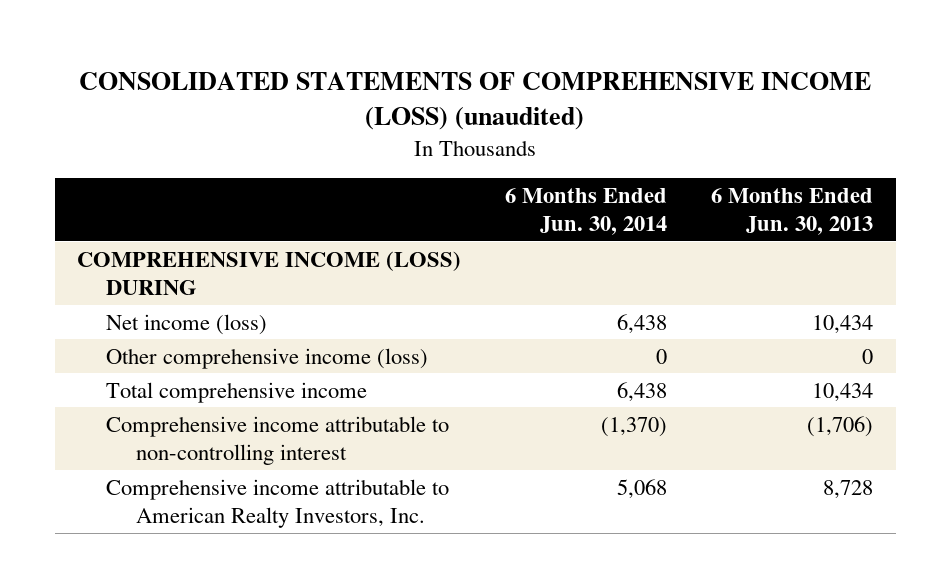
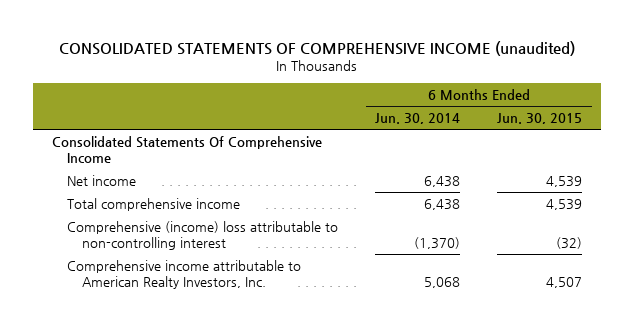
[79,71,872,130] CONSOLIDATED STATEMENTS OF COMPREHENSIVE INCOME (LOSS) (unaudited) -> [59,40,576,56] CONSOLIDATED STATEMENTS OF COMPREHENSIVE INCOME (unaudited)
[711,187,874,236] 6 Months Ended Jun. 30, 2013 -> none
none -> [497,113,583,125] Jun. 30, 2015
[76,250,461,296] COMPREHENSIVE INCOME (LOSS) DURING -> none
[106,347,429,369] Other comprehensive income (loss) -> none
none -> [51,136,322,163] Consolidated Statements Of Comprehensive Income
[106,313,268,335] Net income (loss) -> [66,175,136,187] Net income
[106,415,450,466] Comprehensive income attributable to non-controlling interest -> [66,221,338,250] Comprehensive (income) loss attributable to non-controlling interest

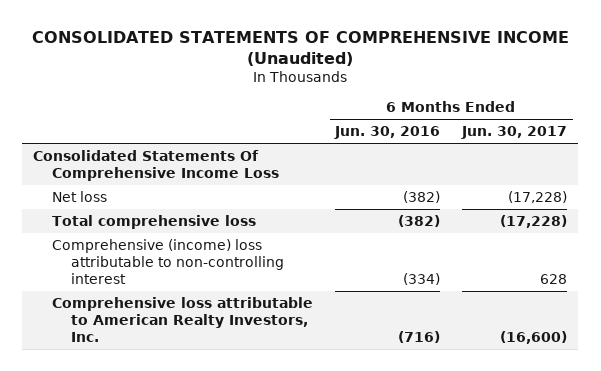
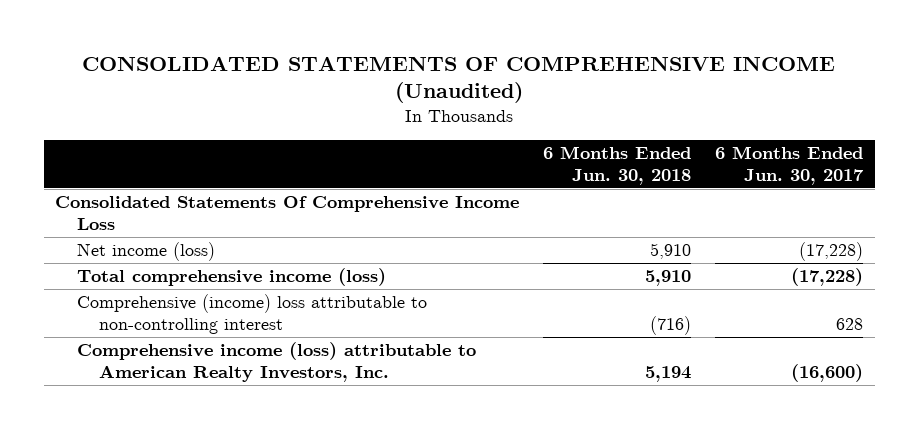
[334,126,441,140] Jun. 30, 2016 -> none
none -> [543,146,692,185] 6 Months Ended Jun. 30, 2018
[52,190,108,202] Net loss -> [77,242,216,262] Net income (loss)
[52,214,257,229] Total comprehensive loss -> [77,268,387,287] Total comprehensive income (loss)
[52,296,314,342] Comprehensive loss attributable to American Realty Investors, Inc. -> [77,342,477,382] Comprehensive income (loss) attributable to American Realty Investors, Inc.

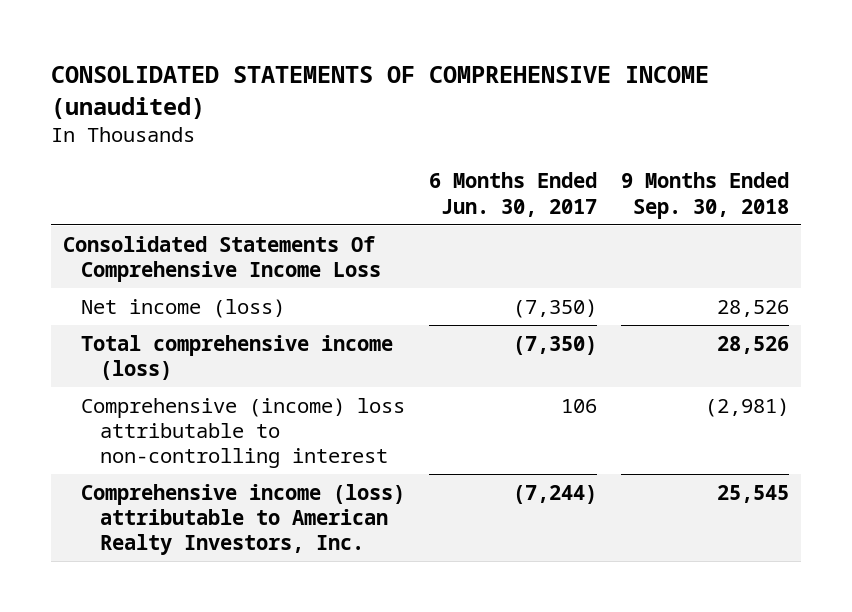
[82,55,836,104] CONSOLIDATED STATEMENTS OF COMPREHENSIVE INCOME (Unaudited) -> [51,65,710,119] CONSOLIDATED STATEMENTS OF COMPREHENSIVE INCOME (unaudited)
[543,146,692,185] 6 Months Ended Jun. 30, 2018 -> none
none -> [620,172,789,219] 9 Months Ended Sep. 30, 2018
[799,242,864,262] (17,228) -> [513,298,598,318] (7,350)
[791,268,864,287] (17,228) -> [513,335,598,355] (7,350)
[836,317,864,330] 628 -> [561,398,598,413] 106
[791,363,864,382] (16,600) -> [513,484,598,504] (7,244)

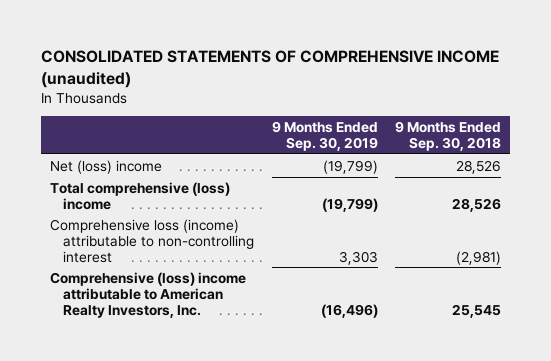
[429,172,598,217] 6 Months Ended Jun. 30, 2017 -> none
none -> [271,121,378,151] 9 Months Ended Sep. 30, 2019
[62,235,382,282] Consolidated Statements Of Comprehensive Income Loss -> none
[81,298,286,318] Net income (loss) -> [49,159,162,174] Net (loss) income
[81,334,394,380] Total comprehensive income (loss) -> [49,181,230,210] Total comprehensive (loss) income
[81,397,406,469] Comprehensive (income) loss attributable to non-controlling interest -> [49,218,254,263] Comprehensive loss (income) attributable to non-controlling interest
[81,483,406,556] Comprehensive income (loss) attributable to American Realty Investors, Inc. -> [49,271,246,318] Comprehensive (loss) income attributable to American Realty Investors, Inc.

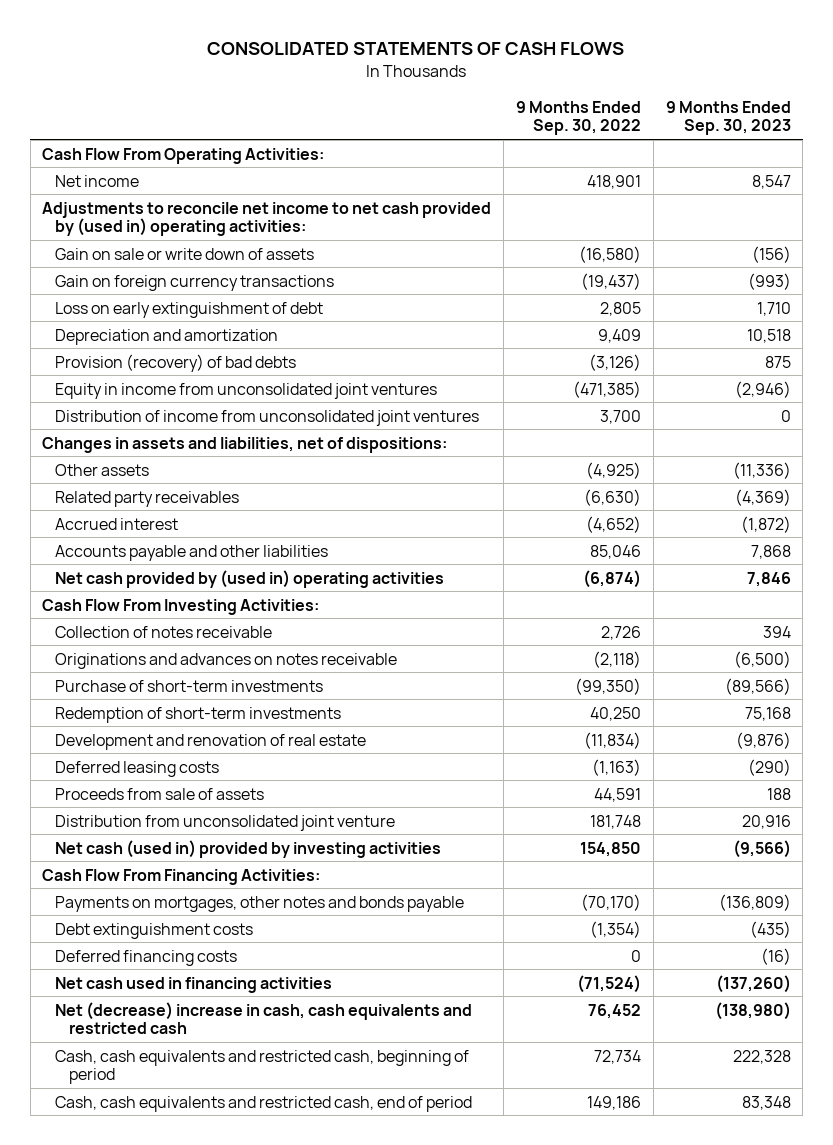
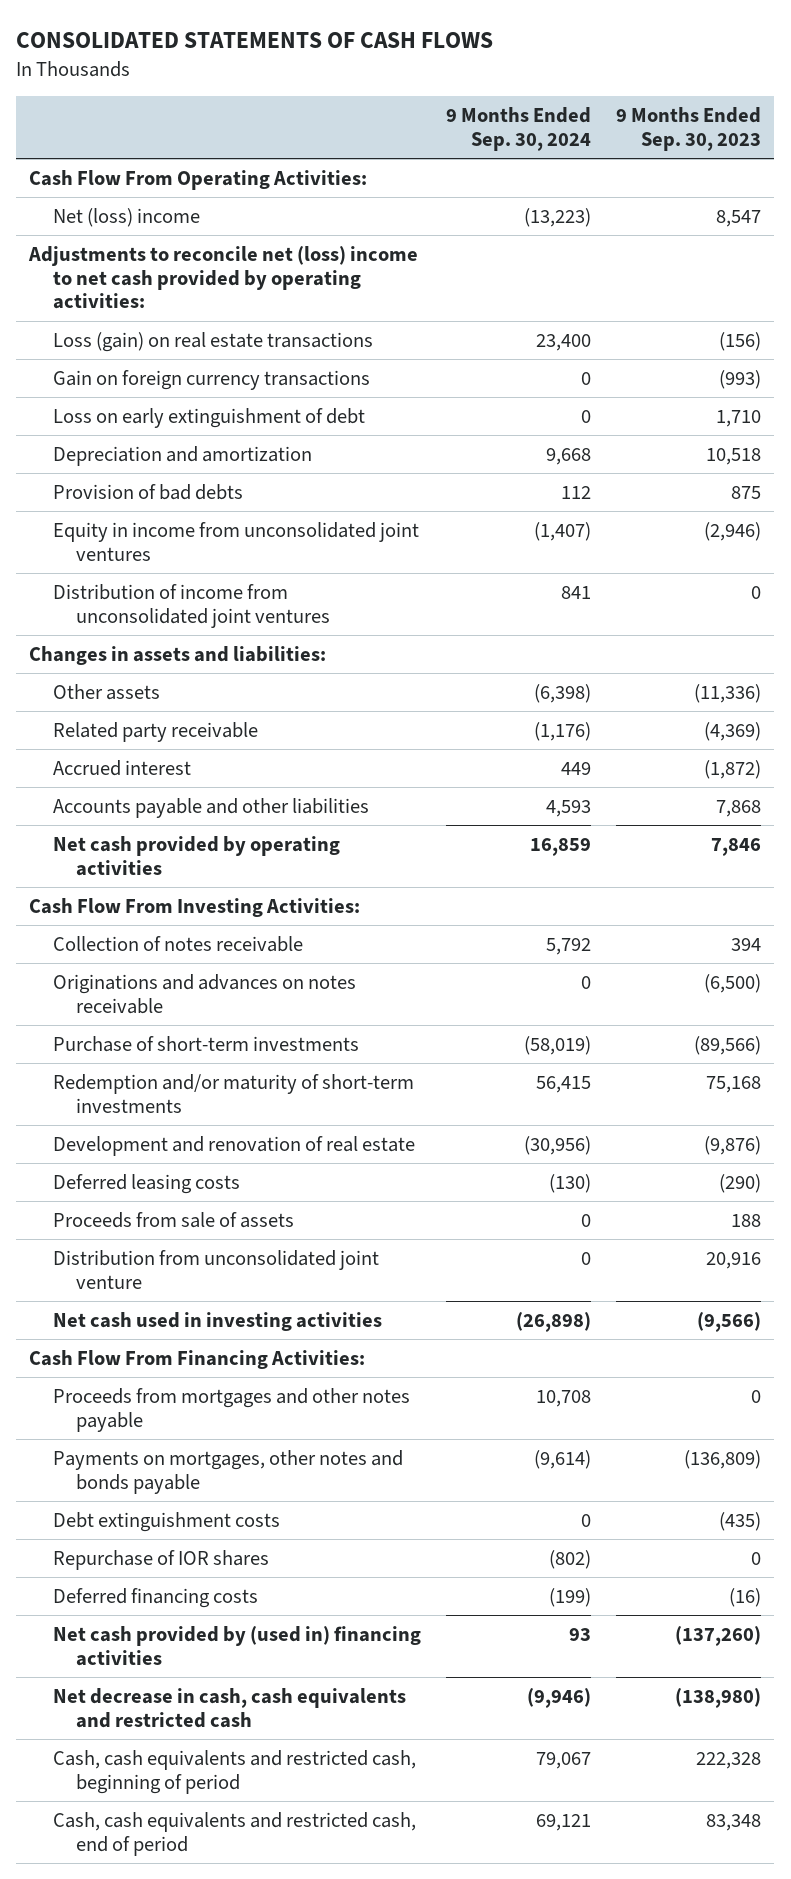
[515,100,641,136] 9 Months Ended Sep. 30, 2022 -> none
none -> [446,106,592,151] 9 Months Ended Sep. 30, 2024
[55,174,140,187] Net income -> [52,207,200,227] Net (loss) income
[42,201,492,237] Adjustments to reconcile net income to net cash provided by (used in) operating activities: -> [28,245,419,310] Adjustments to reconcile net (loss) income to net cash provided by operating activities:
[55,247,315,260] Gain on sale or write down of assets -> [52,331,373,352] Loss (gain) on real estate transactions
[55,353,297,372] Provision (recovery) of bad debts -> [52,483,243,500] Provision of bad debts
[42,436,448,453] Changes in assets and liabilities, net of dispositions: -> [29,645,327,665] Changes in assets and liabilities:
[55,490,240,507] Related party receivables -> [52,721,258,742] Related party receivable
[55,569,445,588] Net cash provided by (used in) operating activities -> [52,835,340,876] Net cash provided by operating activities
[55,706,342,723] Redemption of short-term investments -> [52,1073,414,1113] Redemption and/or maturity of short-term investments
[55,839,442,858] Net cash (used in) provided by investing activities -> [52,1311,382,1331] Net cash used in investing activities
none -> [52,1387,410,1432] Proceeds from mortgages and other notes payable
none -> [52,1549,269,1570] Repurchase of IOR shares
[55,976,333,993] Net cash used in financing activities -> [52,1625,421,1666] Net cash provided by (used in) financing activities
[55,1001,473,1035] Net (decrease) increase in cash, cash equivalents and restricted cash -> [52,1687,406,1728] Net decrease in cash, cash equivalents and restricted cash

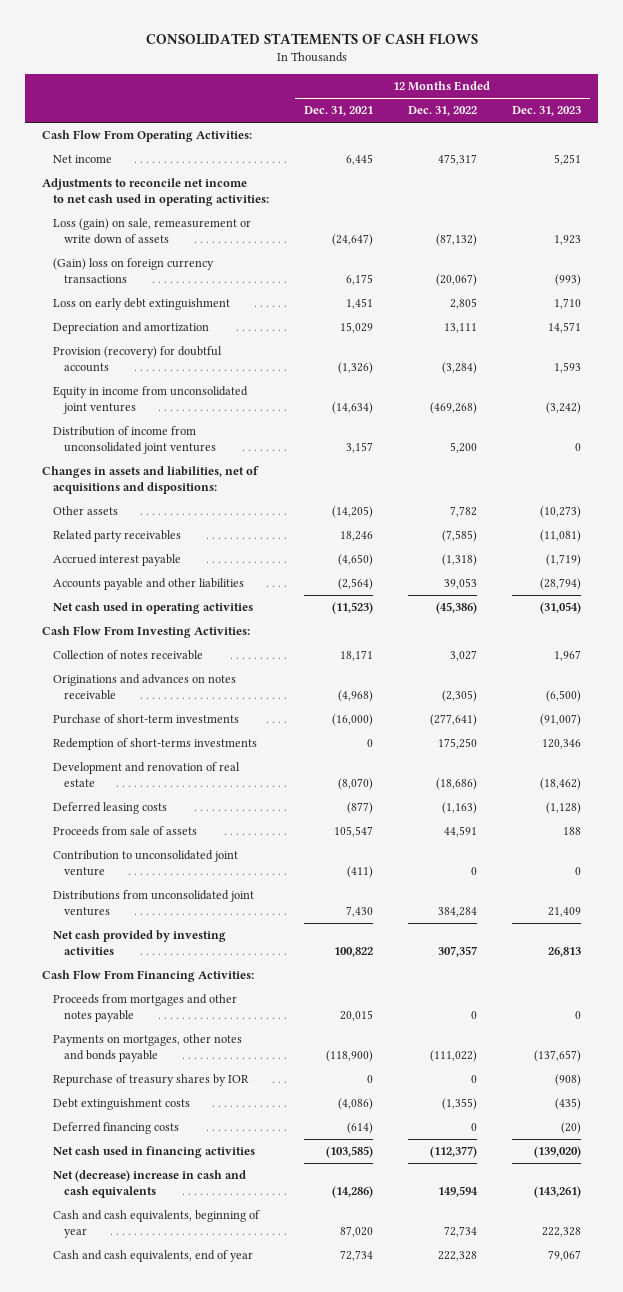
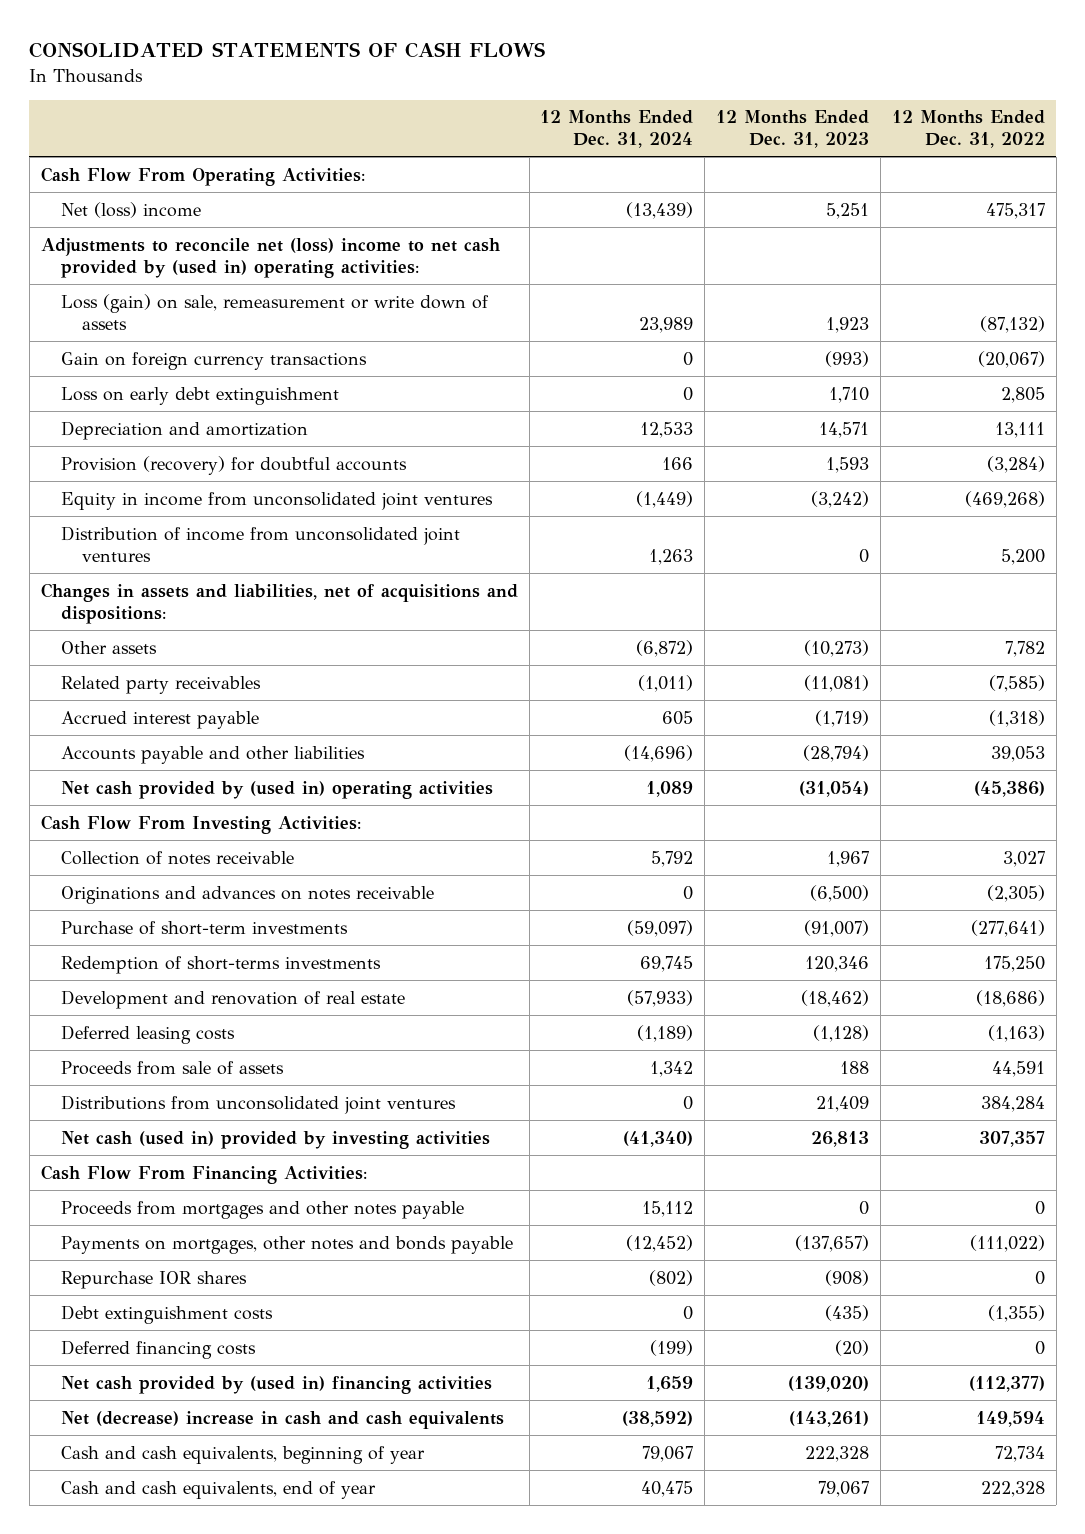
[303,106,373,117] Dec. 31, 2021 -> none
none -> [540,110,694,149] 12 Months Ended Dec. 31, 2024
[53,155,113,164] Net income -> [61,201,202,218] Net (loss) income
[42,178,270,206] Adjustments to reconcile net income to net cash used in operating activities: -> [40,237,500,278] Adjustments to reconcile net (loss) income to net cash provided by (used in) operating activities:
[53,258,215,283] (Gain) loss on foreign currency transactions -> [61,351,368,370] Gain on foreign currency transactions
[53,602,254,615] Net cash used in operating activities -> [61,780,494,799] Net cash provided by (used in) operating activities
[53,850,239,876] Contribution to unconsolidated joint venture -> none
[53,930,227,955] Net cash provided by investing activities -> [61,1130,491,1149] Net cash (used in) provided by investing activities
[53,1074,250,1087] Repurchase of treasury shares by IOR -> [61,1270,248,1289] Repurchase IOR shares
[53,1146,256,1159] Net cash used in financing activities -> [61,1375,493,1394] Net cash provided by (used in) financing activities

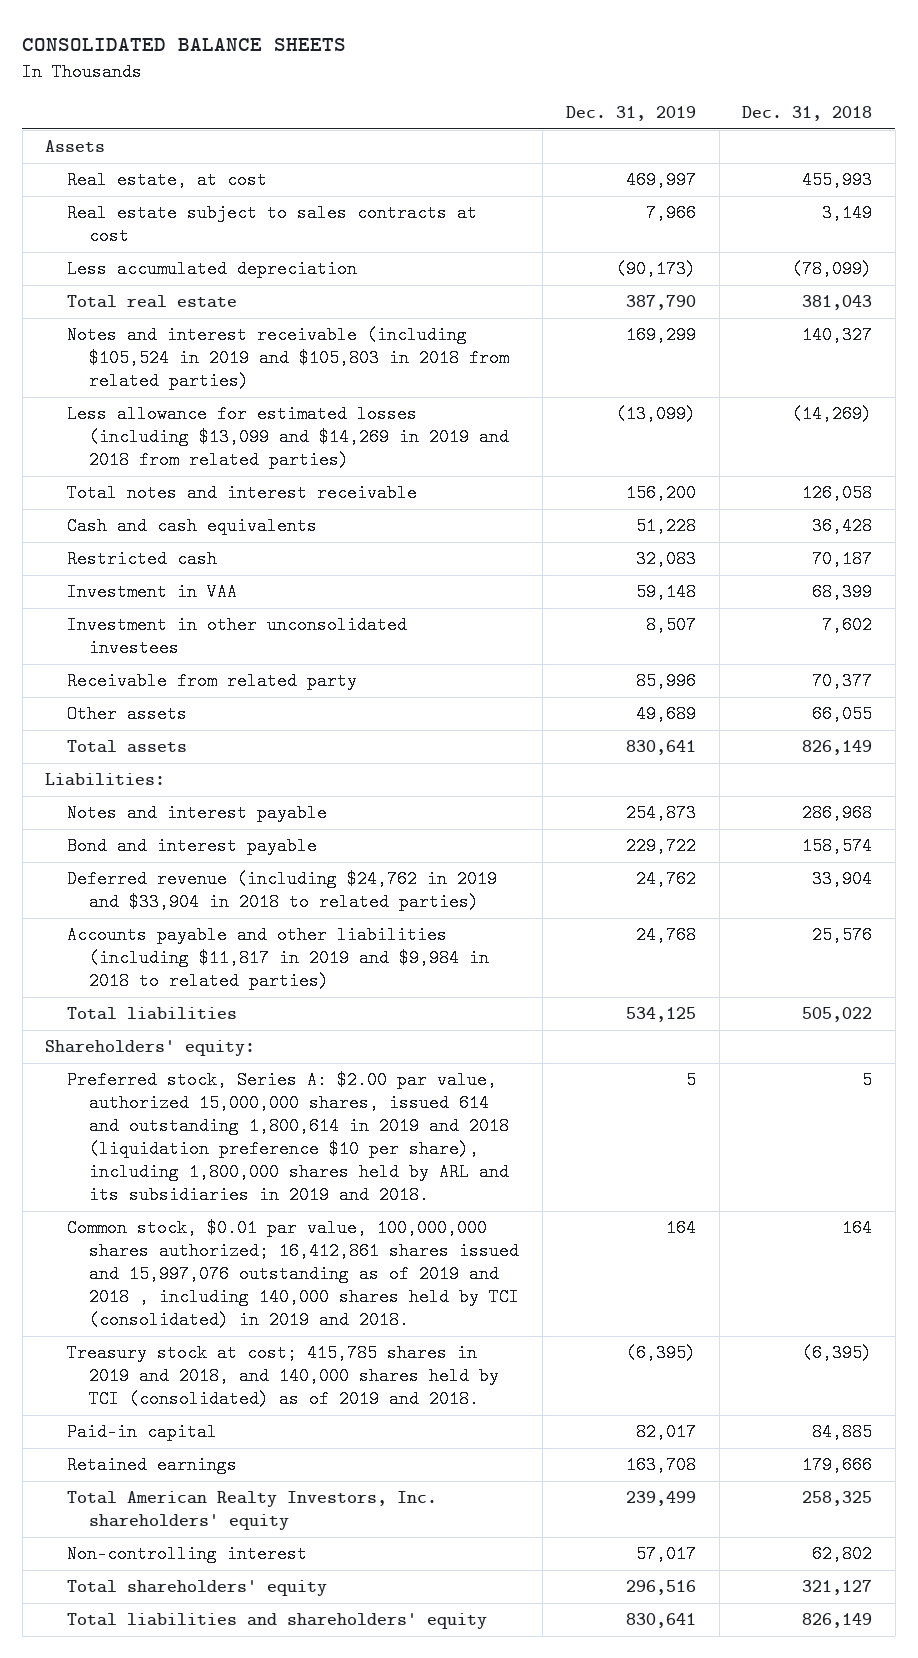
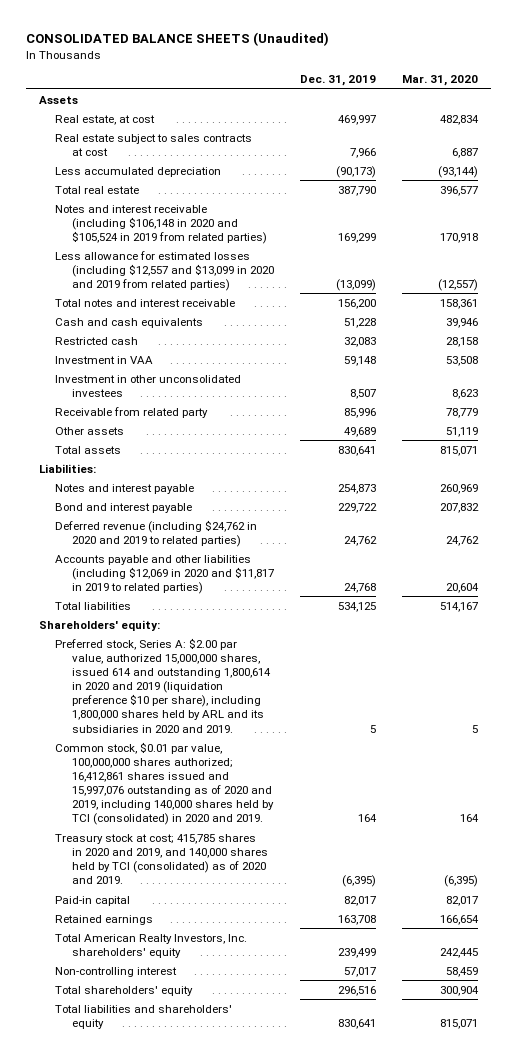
[22,38,347,52] CONSOLIDATED BALANCE SHEETS -> [25,32,329,47] CONSOLIDATED BALANCE SHEETS (Unaudited)
[742,106,873,122] Dec. 31, 2018 -> none
none -> [401,75,478,87] Mar. 31, 2020
[67,326,510,391] Notes and interest receivable (including $105,524 in 2019 and $105,803 in 2018 from related parties) -> [55,204,267,244] Notes and interest receivable (including $106,148 in 2020 and $105,524 in 2019 from related parties)
[67,405,510,470] Less allowance for estimated losses (including $13,099 and $14,269 in 2019 and 2018 from related parties) -> [55,250,274,291] Less allowance for estimated losses (including $12,557 and $13,099 in 2020 and 2019 from related parties)
[67,870,498,912] Deferred revenue (including $24,762 in 2019 and $33,904 in 2018 to related parties) -> [55,519,258,547] Deferred revenue (including $24,762 in 2020 and 2019 to related parties)
[67,926,490,991] Accounts payable and other liabilities (including $11,817 in 2019 and $9,984 in 2018 to related parties) -> [55,554,274,594] Accounts payable and other liabilities (including $12,069 in 2020 and $11,817 in 2019 to related parties)
[67,1071,510,1205] Preferred stock, Series A: $2.00 par value, authorized 15,000,000 shares, issued 614 and outstanding 1,800,614 in 2019 and 2018 (liquidation preference $10 per share), including 1,800,000 shares held by ARL and its subsidiaries in 2019 and 2018. -> [55,637,271,733] Preferred stock, Series A: $2.00 par value, authorized 15,000,000 shares, issued 614 and outstanding 1,800,614 in 2020 and 2019 (liquidation preference $10 per share), including 1,800,000 shares held by ARL and its subsidiaries in 2020 and 2019.
[67,1219,520,1330] Common stock, $0.01 par value, 100,000,000 shares authorized; 16,412,861 shares issued and 15,997,076 outstanding as of 2019 and 2018 , including 140,000 shares held by TCI (consolidated) in 2019 and 2018. -> [55,741,274,826] Common stock, $0.01 par value, 100,000,000 shares authorized; 16,412,861 shares issued and 15,997,076 outstanding as of 2020 and 2019, including 140,000 shares held by TCI (consolidated) in 2020 and 2019.
[67,1344,500,1409] Treasury stock at cost; 415,785 shares in 2019 and 2018, and 140,000 shares held by TCI (consolidated) as of 2019 and 2018. -> [55,833,268,885] Treasury stock at cost; 415,785 shares in 2020 and 2019, and 140,000 shares held by TCI (consolidated) as of 2020 and 2019.

